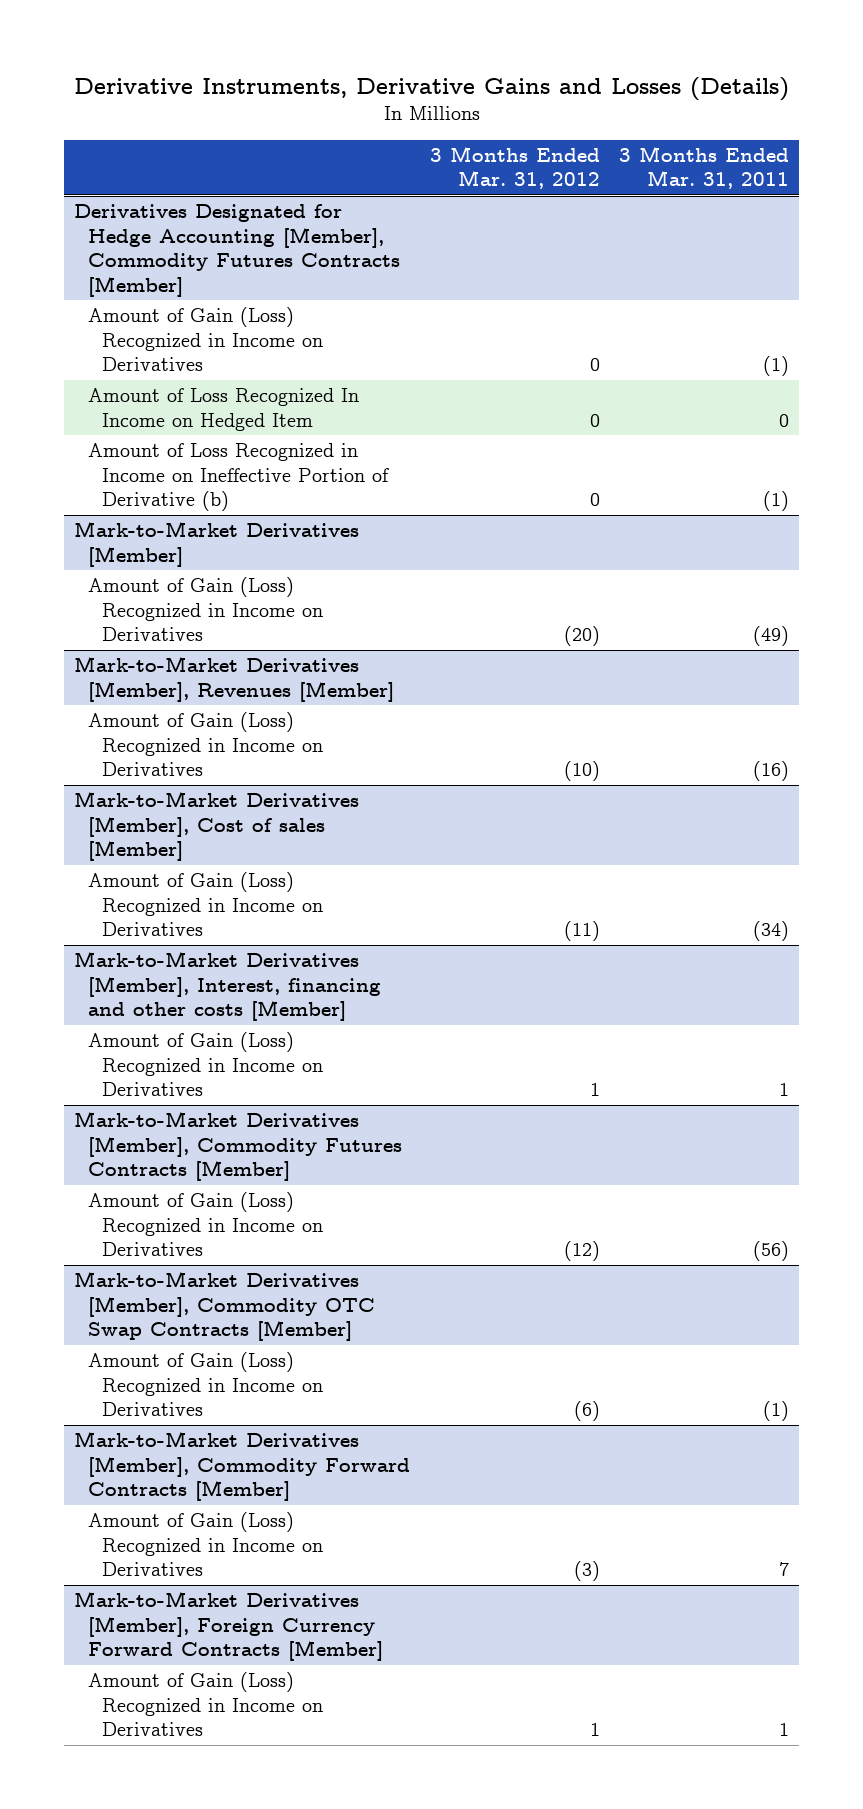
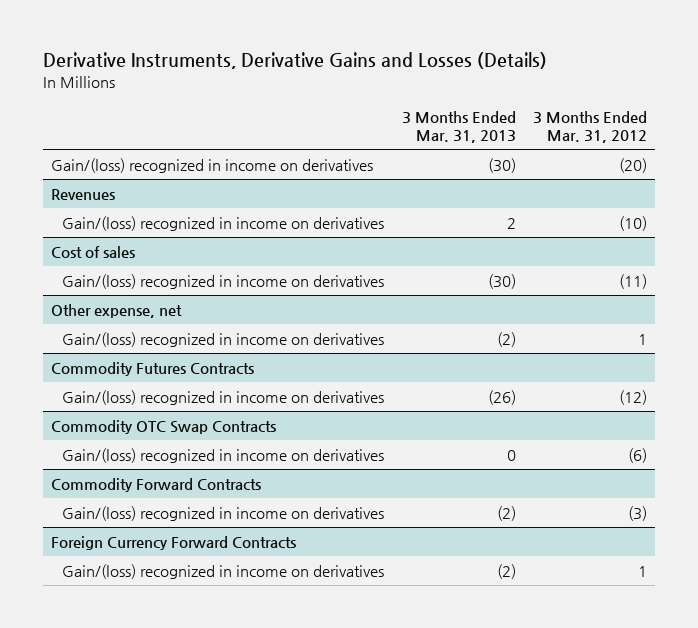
[619,145,790,190] 3 Months Ended Mar. 31, 2011 -> none
none -> [401,110,516,144] 3 Months Ended Mar. 31, 2013
[73,203,401,297] Derivatives Designated for Hedge Accounting [Member], Commodity Futures Contracts [Member] -> none
[88,387,360,431] Amount of Loss Recognized In Income on Hedged Item -> none
[88,442,390,512] Amount of Loss Recognized in Income on Ineffective Portion of Derivative (b) -> none
[73,520,359,567] Mark-to-Market Derivatives [Member] -> none
[73,655,395,702] Mark-to-Market Derivatives [Member], Revenues [Member] -> none
[73,790,359,862] Mark-to-Market Derivatives [Member], Cost of sales [Member] -> none
[73,950,382,1022] Mark-to-Market Derivatives [Member], Interest, financing and other costs [Member] -> none
[73,1110,403,1182] Mark-to-Market Derivatives [Member], Commodity Futures Contracts [Member] -> none
[73,1270,376,1342] Mark-to-Market Derivatives [Member], Commodity OTC Swap Contracts [Member] -> none
[73,1430,411,1502] Mark-to-Market Derivatives [Member], Commodity Forward Contracts [Member] -> none
[73,1590,384,1662] Mark-to-Market Derivatives [Member], Foreign Currency Forward Contracts [Member] -> none
[88,1671,324,1737] Amount of Gain (Loss) Recognized in Income on Derivatives -> none
[88,306,324,372] Amount of Gain (Loss) Recognized in Income on Derivatives -> [51,157,374,173] Gain/(loss) recognized in income on derivatives
[589,358,600,372] 0 -> [618,157,647,173] (20)
none -> [51,188,116,200] Revenues
[88,576,324,642] Amount of Gain (Loss) Recognized in Income on Derivatives -> [62,215,385,231] Gain/(loss) recognized in income on derivatives
[563,626,600,647] (20) -> [618,215,647,231] (10)
none -> [51,245,136,258] Cost of sales
[88,711,324,777] Amount of Gain (Loss) Recognized in Income on Derivatives -> [62,273,385,289] Gain/(loss) recognized in income on derivatives
[563,761,600,782] (10) -> [618,273,647,289] (11)
none -> [51,303,183,318] Other expense, net
[88,871,324,937] Amount of Gain (Loss) Recognized in Income on Derivatives -> [62,331,385,347] Gain/(loss) recognized in income on derivatives
[563,921,600,942] (11) -> [637,333,647,345] 1
none -> [51,361,255,376] Commodity Futures Contracts
[88,1031,324,1097] Amount of Gain (Loss) Recognized in Income on Derivatives -> [62,389,385,405] Gain/(loss) recognized in income on derivatives
[589,1083,600,1097] 1 -> [618,389,647,405] (12)
none -> [51,419,277,434] Commodity OTC Swap Contracts
[88,1191,324,1257] Amount of Gain (Loss) Recognized in Income on Derivatives -> [62,447,385,463] Gain/(loss) recognized in income on derivatives
[563,1241,600,1262] (12) -> [627,447,647,463] (6)
none -> [51,477,262,492] Commodity Forward Contracts
[88,1351,324,1417] Amount of Gain (Loss) Recognized in Income on Derivatives -> [62,505,385,521] Gain/(loss) recognized in income on derivatives
[573,1401,600,1422] (6) -> [627,505,647,521] (3)
none -> [51,535,297,550] Foreign Currency Forward Contracts
[88,1511,324,1577] Amount of Gain (Loss) Recognized in Income on Derivatives -> [62,563,385,579] Gain/(loss) recognized in income on derivatives
[573,1561,600,1582] (3) -> [637,565,647,577] 1

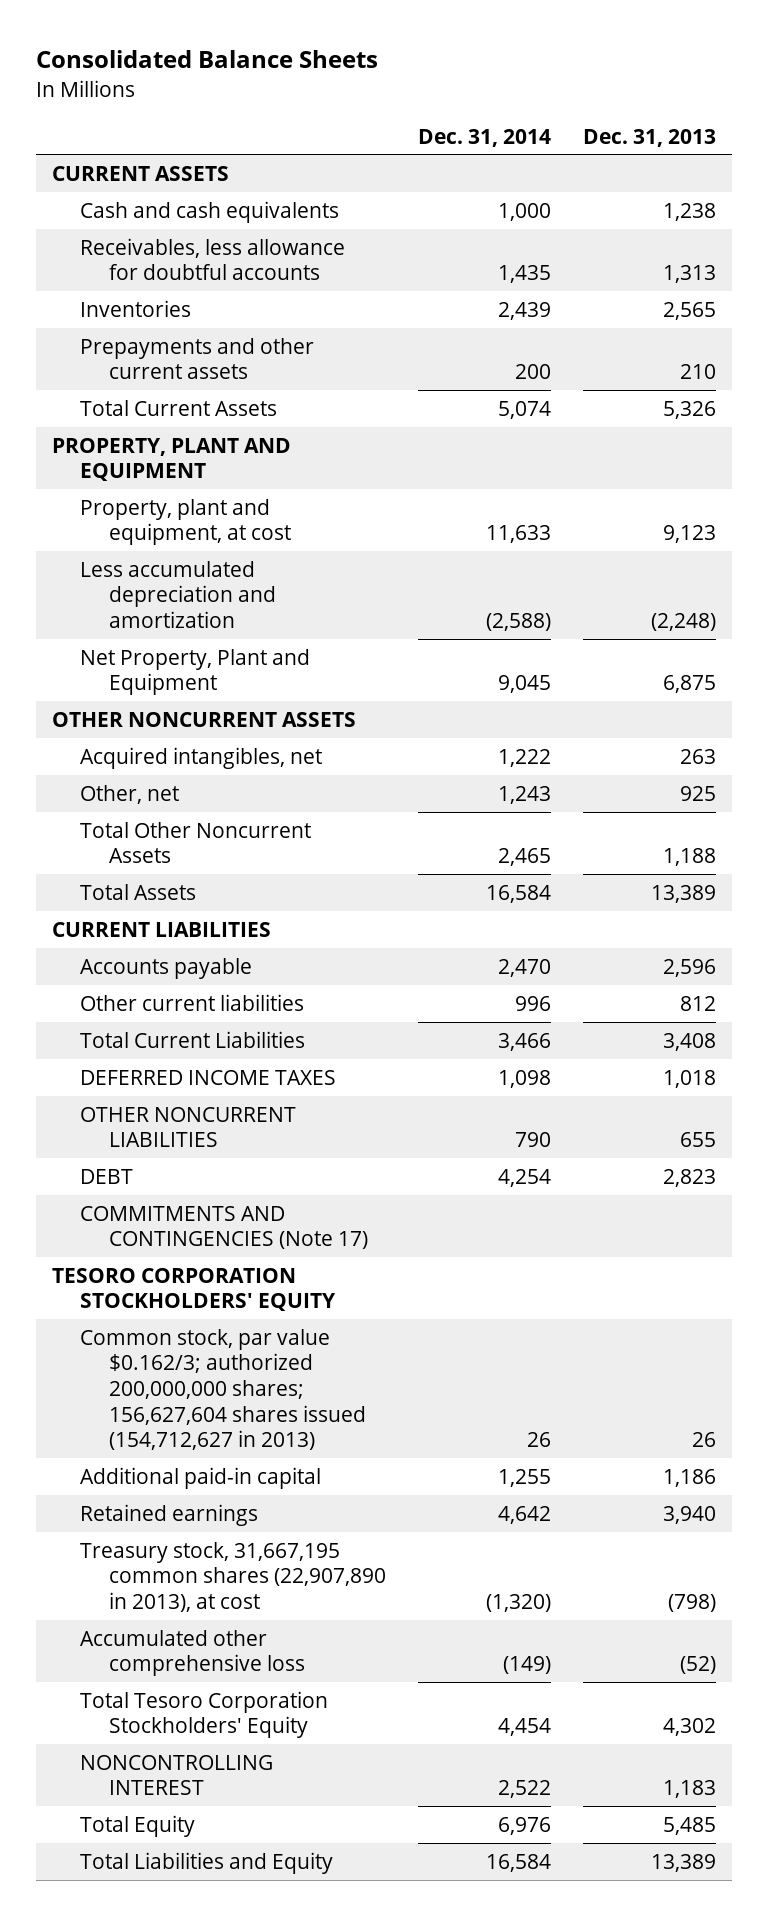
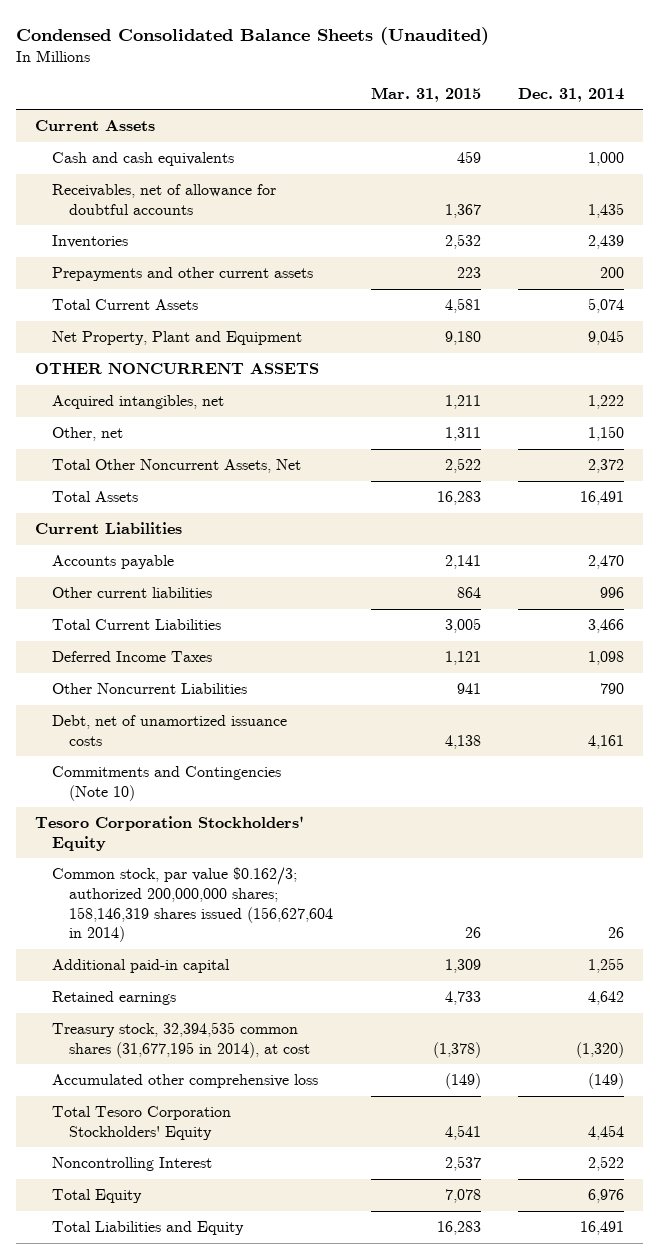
[35,50,378,69] Consolidated Balance Sheets -> [16,26,490,45] Condensed Consolidated Balance Sheets (Unaudited)
[583,128,717,147] Dec. 31, 2013 -> none
none -> [370,86,481,102] Mar. 31, 2015
[51,165,229,181] CURRENT ASSETS -> [35,120,156,132] Current Assets
[80,237,346,281] Receivables, less allowance for doubtful accounts -> [51,184,276,215] Receivables, net of allowance for doubtful accounts
[51,437,291,482] PROPERTY, PLANT AND EQUIPMENT -> none
[80,498,291,546] Property, plant and equipment, at cost -> none
[80,560,276,629] Less accumulated depreciation and amortization -> none
[498,785,552,804] 1,243 -> [588,426,625,442] 1,150
[80,821,312,864] Total Other Noncurrent Assets -> [51,459,301,474] Total Other Noncurrent Assets, Net
[498,848,552,867] 2,465 -> [588,459,625,474] 2,372
[486,884,552,903] 16,584 -> [580,491,625,506] 16,491
[51,921,271,937] CURRENT LIABILITIES -> [35,522,183,535] Current Liabilities
[80,1168,134,1184] DEBT -> none
[80,1069,337,1085] DEFERRED INCOME TAXES -> [51,651,212,663] Deferred Income Taxes
[80,1106,297,1148] OTHER NONCURRENT LIABILITIES -> [51,683,247,695] Other Noncurrent Liabilities
none -> [51,715,287,746] Debt, net of unamortized issuance costs
[80,1205,368,1250] COMMITMENTS AND CONTINGENCIES (Note 17) -> [51,766,281,801] Commitments and Contingencies (Note 10)
[51,1267,337,1312] TESORO CORPORATION STOCKHOLDERS' EQUITY -> [35,816,305,851] Tesoro Corporation Stockholders' Equity
[80,1328,366,1451] Common stock, par value $0.162/3; authorized 200,000,000 shares; 156,627,604 shares issued (154,712,627 in 2013) -> [51,867,333,943] Common stock, par value $0.162/3; authorized 200,000,000 shares; 158,146,319 shares issued (156,627,604 in 2014)
[80,1541,386,1613] Treasury stock, 31,667,195 common shares (22,907,890 in 2013), at cost -> [51,1022,310,1058] Treasury stock, 32,394,535 common shares (31,677,195 in 2014), at cost
[80,1754,274,1796] NONCONTROLLING INTEREST -> [51,1157,212,1172] Noncontrolling Interest
[486,1853,552,1872] 16,584 -> [580,1221,625,1236] 16,491

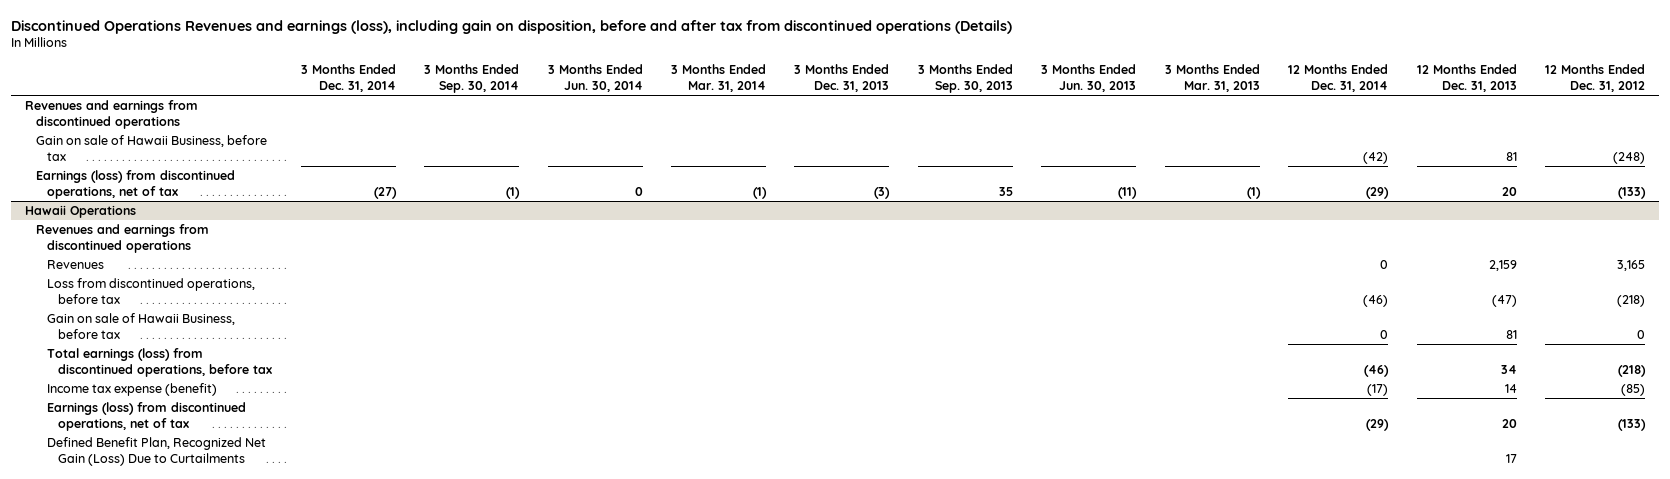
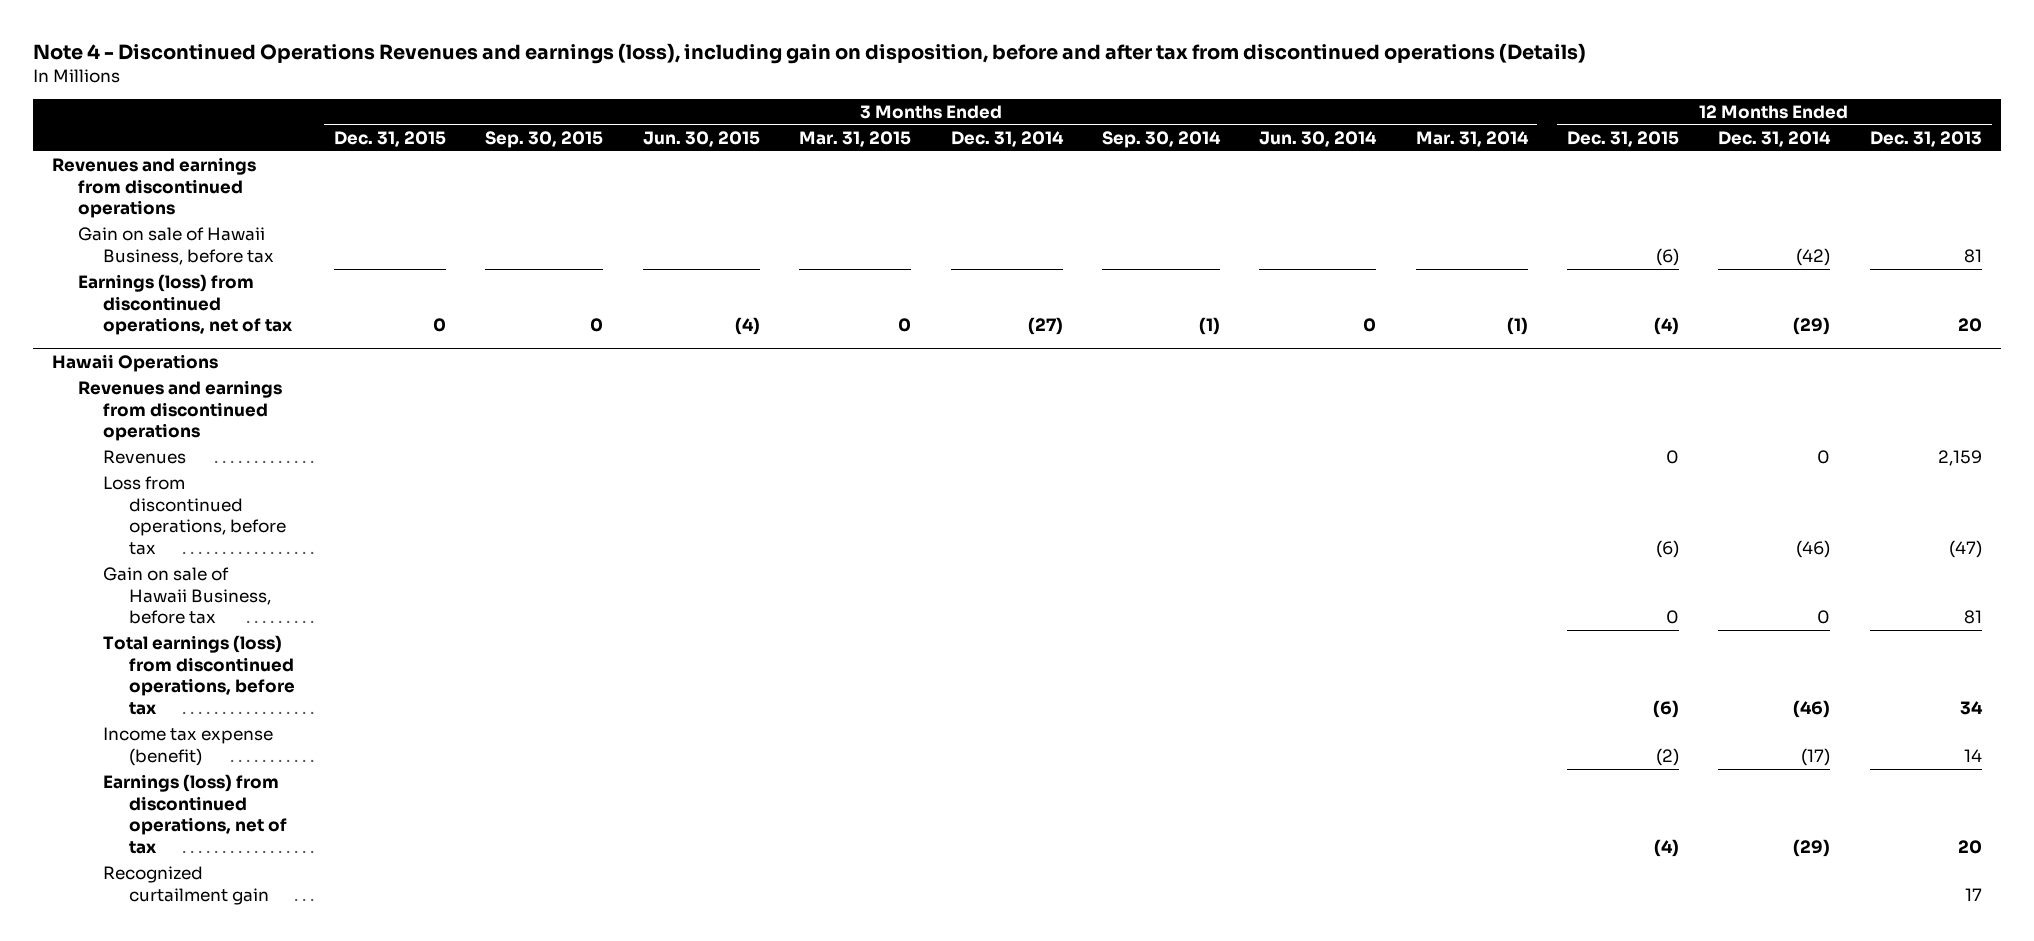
[11,19,1013,34] Discontinued Operations Revenues and earnings (loss), including gain on disposition, before and after tax from discontinued operations (Details) -> [32,43,1586,65] Note 4 - Discontinued Operations Revenues and earnings (loss), including gain on disposition, before and after tax from discontinued operations (Details)
[794,63,890,92] 3 Months Ended Dec. 31, 2013 -> none
[917,63,1013,93] 3 Months Ended Sep. 30, 2013 -> none
[1041,63,1137,92] 3 Months Ended Jun. 30, 2013 -> none
[1164,63,1260,92] 3 Months Ended Mar. 31, 2013 -> none
[1545,63,1646,92] 12 Months Ended Dec. 31, 2012 -> none
none -> [334,130,447,147] Dec. 31, 2015
none -> [485,130,604,148] Sep. 30, 2015
none -> [642,130,760,147] Jun. 30, 2015
none -> [799,130,912,147] Mar. 31, 2015
none -> [1566,130,1679,147] Dec. 31, 2015
[47,437,267,466] Defined Benefit Plan, Recognized Net Gain (Loss) Due to Curtailments -> [103,866,269,905] Recognized curtailment gain

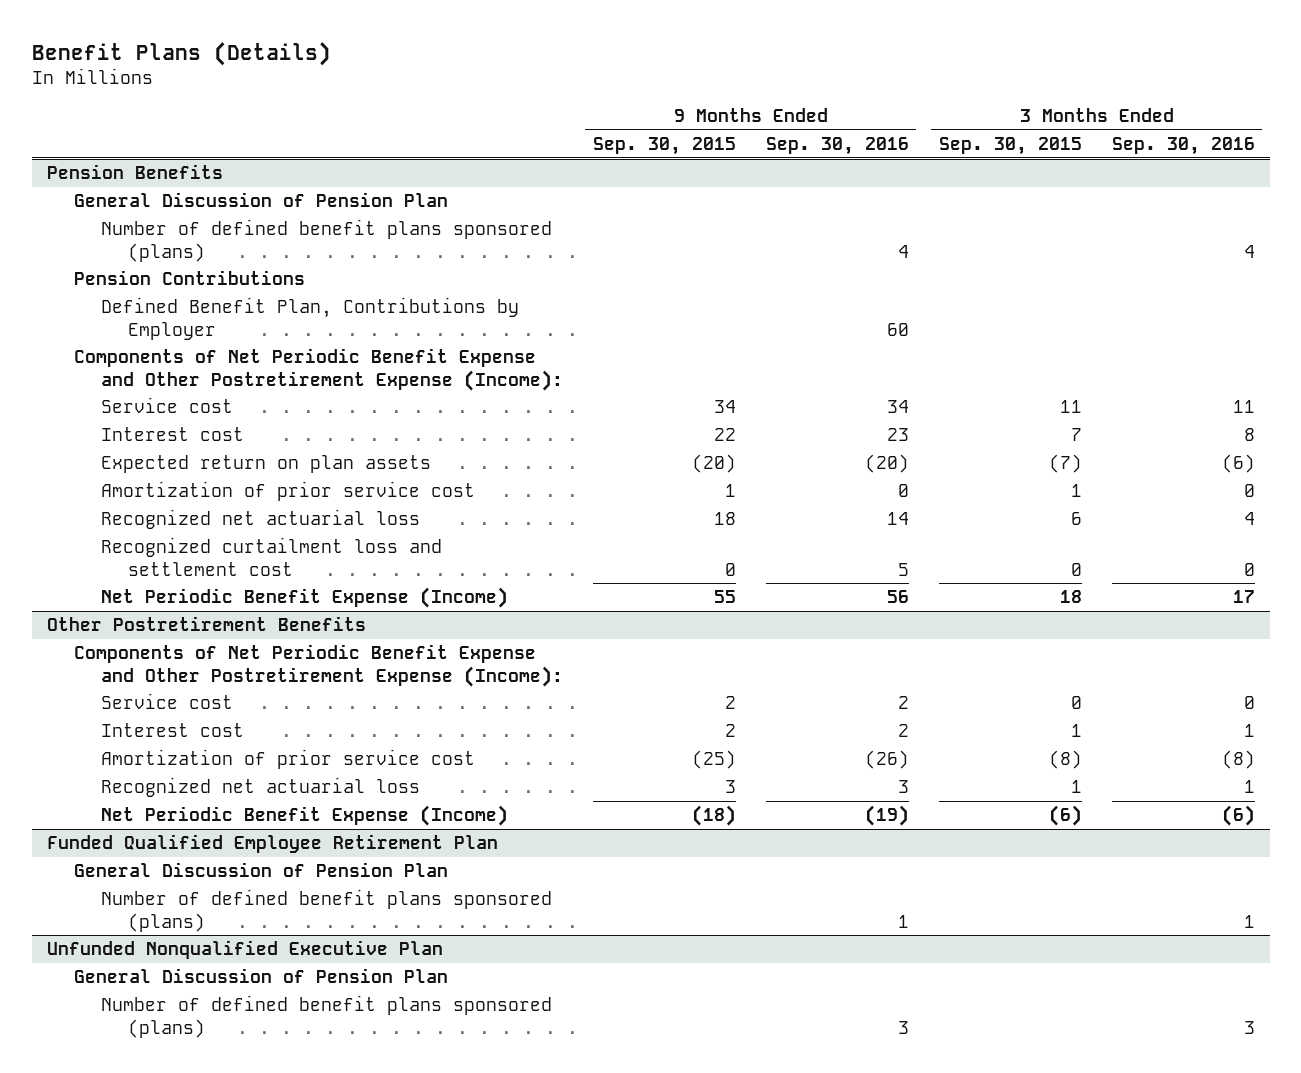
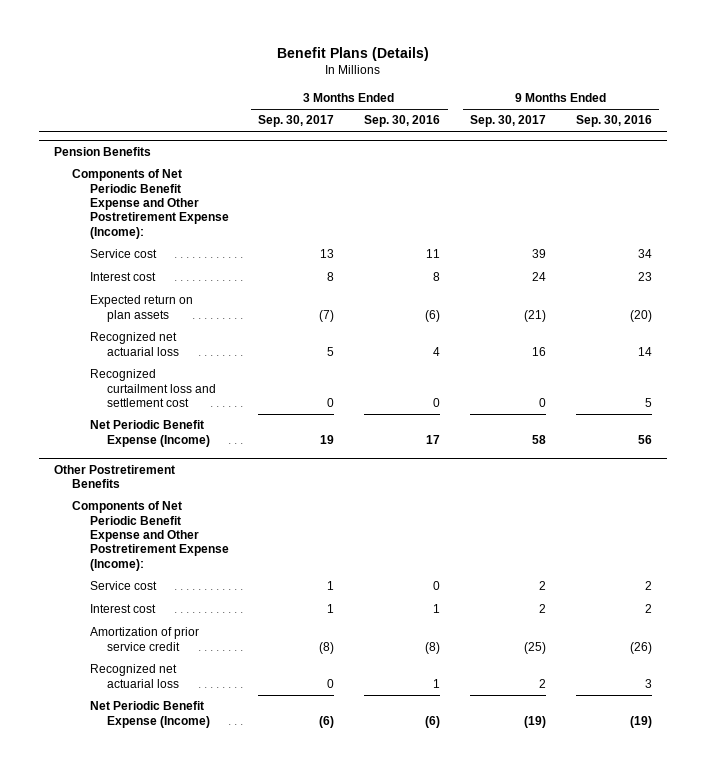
[592,136,736,155] Sep. 30, 2015 -> none
[938,136,1082,155] Sep. 30, 2015 -> none
none -> [258,115,335,128] Sep. 30, 2017
none -> [470,115,547,128] Sep. 30, 2017
[73,192,448,208] General Discussion of Pension Plan -> none
[100,219,552,262] Number of defined benefit plans sponsored (plans) -> none
[73,270,305,286] Pension Contributions -> none
[100,297,519,340] Defined Benefit Plan, Contributions by Employer -> none
[100,481,475,502] Amortization of prior service cost -> none
[100,749,475,770] Amortization of prior service cost -> [89,627,199,651] Amortization of prior service credit
[46,834,498,854] Funded Qualified Employee Retirement Plan -> none
[73,862,448,878] General Discussion of Pension Plan -> none
[100,889,552,932] Number of defined benefit plans sponsored (plans) -> none
[46,940,443,960] Unfunded Nonqualified Executive Plan -> none
[73,968,448,984] General Discussion of Pension Plan -> none
[100,995,552,1038] Number of defined benefit plans sponsored (plans) -> none

